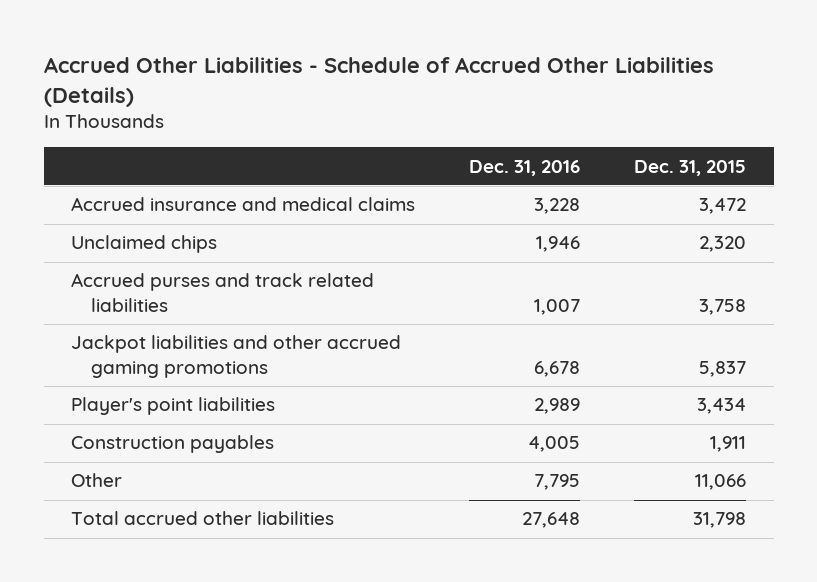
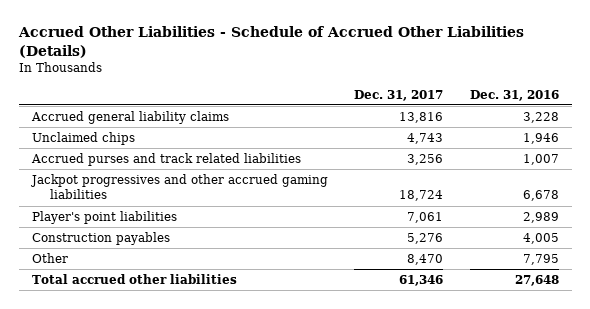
[634,159,747,176] Dec. 31, 2015 -> none
none -> [354,89,444,101] Dec. 31, 2017
[70,197,415,212] Accrued insurance and medical claims -> [30,110,229,124] Accrued general liability claims
[70,335,401,378] Jackpot liabilities and other accrued gaming promotions -> [29,173,328,200] Jackpot progressives and other accrued gaming liabilities

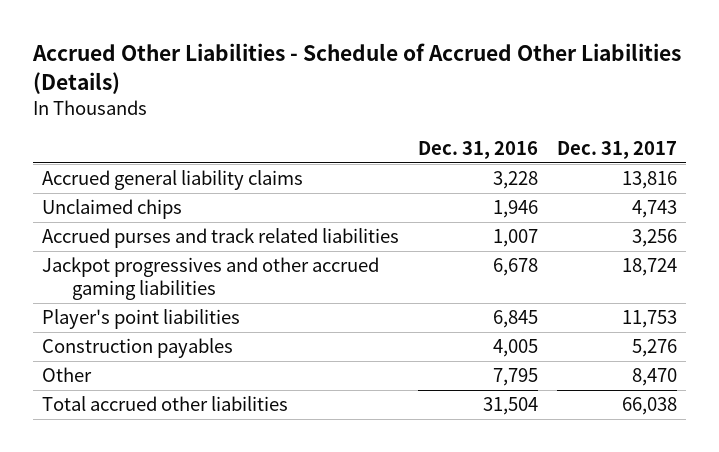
[407,211,444,223] 7,061 -> [621,310,677,329] 11,753
[522,211,559,223] 2,989 -> [492,310,538,329] 6,845
[399,274,444,286] 61,346 -> [621,397,677,416] 66,038
[514,274,559,286] 27,648 -> [482,397,538,416] 31,504

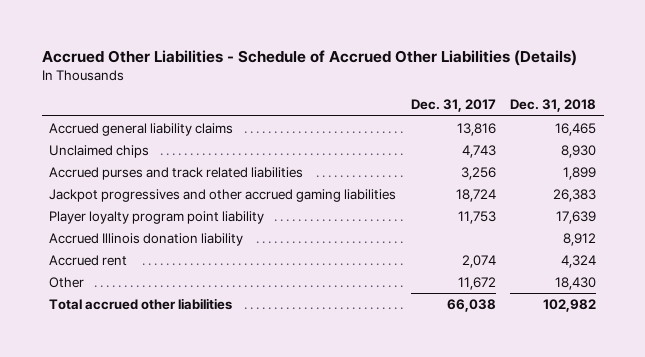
[417,140,538,159] Dec. 31, 2016 -> none
none -> [510,99,597,113] Dec. 31, 2018
[42,338,234,359] Construction payables -> none
[42,309,241,330] Player's point liabilities -> [48,210,264,224] Player loyalty program point liability
none -> [48,232,243,246] Accrued Illinois donation liability
none -> [48,254,127,266] Accrued rent
[631,368,677,387] 8,470 -> [457,276,496,290] 11,672

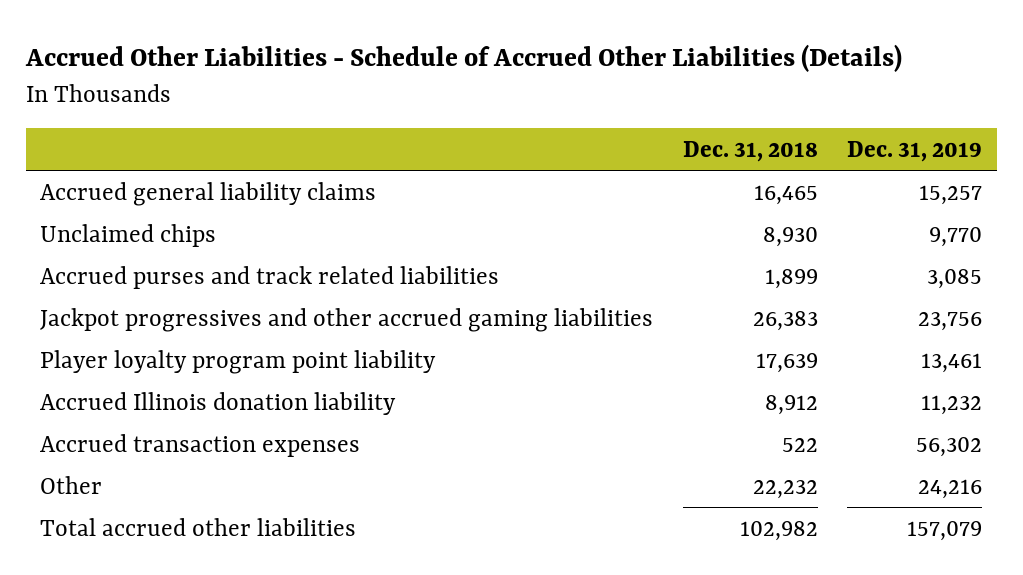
[410,99,496,113] Dec. 31, 2017 -> none
none -> [847,140,983,162] Dec. 31, 2019
[48,254,127,266] Accrued rent -> none
none -> [40,433,361,457] Accrued transaction expenses
[555,276,597,290] 18,430 -> [752,479,818,499] 22,232

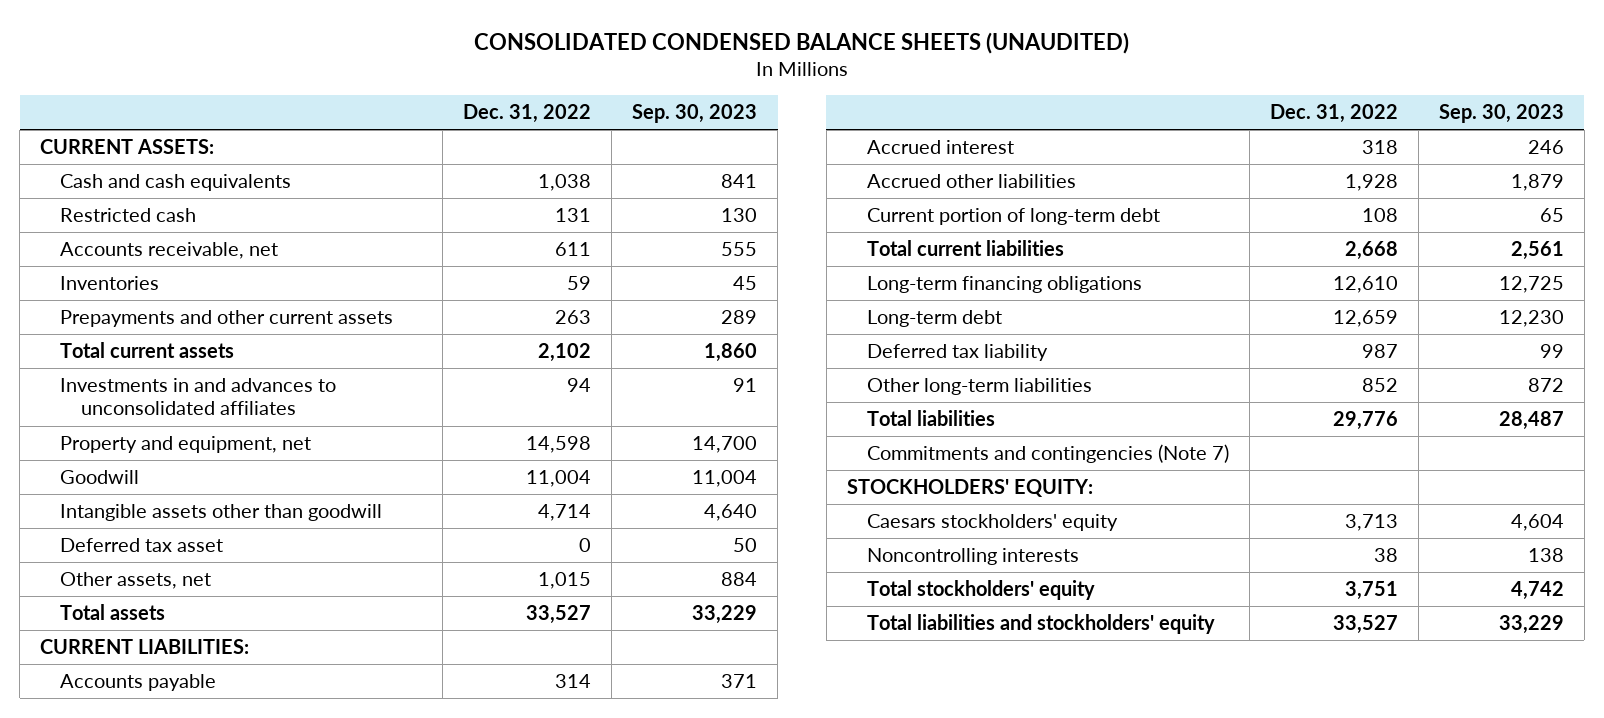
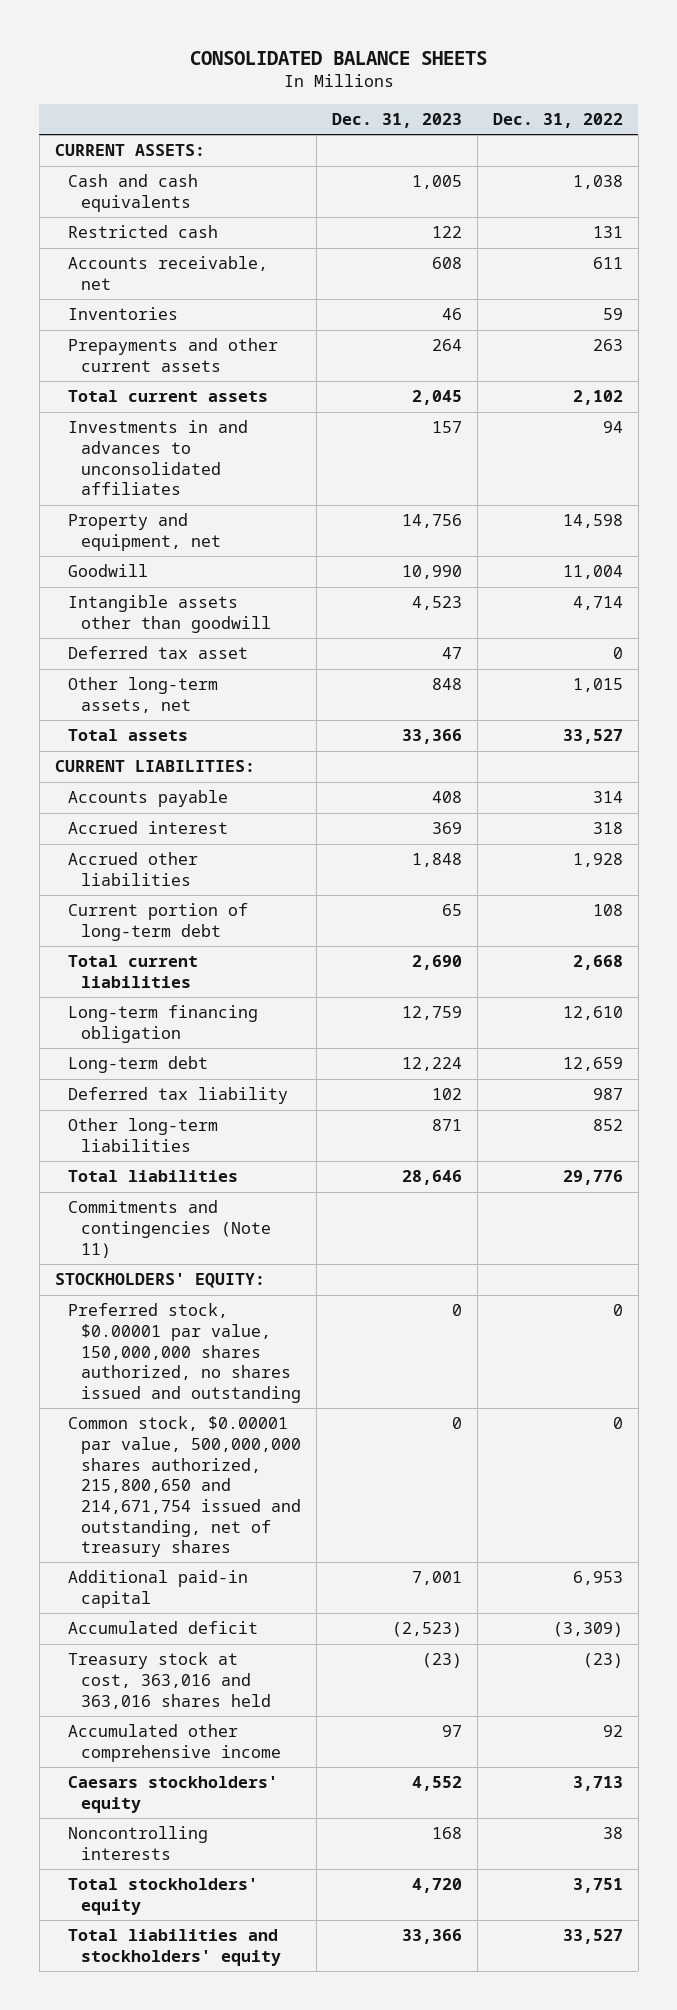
[473,31,1129,54] CONSOLIDATED CONDENSED BALANCE SHEETS (UNAUDITED) -> [189,50,487,65] CONSOLIDATED BALANCE SHEETS
[632,104,758,124] Sep. 30, 2023 -> none
none -> [332,112,463,128] Dec. 31, 2023
[60,572,212,590] Other assets, net -> [68,677,219,713] Other long-term assets, net
[866,276,1142,294] Long-term financing obligations -> [68,1005,259,1043] Long-term financing obligation
[866,444,1229,464] Commitments and contingencies (Note 7) -> [68,1200,272,1258] Commitments and contingencies (Note 11)
none -> [68,1303,302,1403] Preferred stock, $0.00001 par value, 150,000,000 shares authorized, no shares issued and outstanding
none -> [68,1416,302,1558] Common stock, $0.00001 par value, 500,000,000 shares authorized, 215,800,650 and 214,671,754 issued and outstanding, net of treasury shares
none -> [68,1570,249,1608] Additional paid-in capital
none -> [68,1621,259,1635] Accumulated deficit
none -> [68,1652,272,1709] Treasury stock at cost, 363,016 and 363,016 shares held
none -> [68,1724,282,1762] Accumulated other comprehensive income

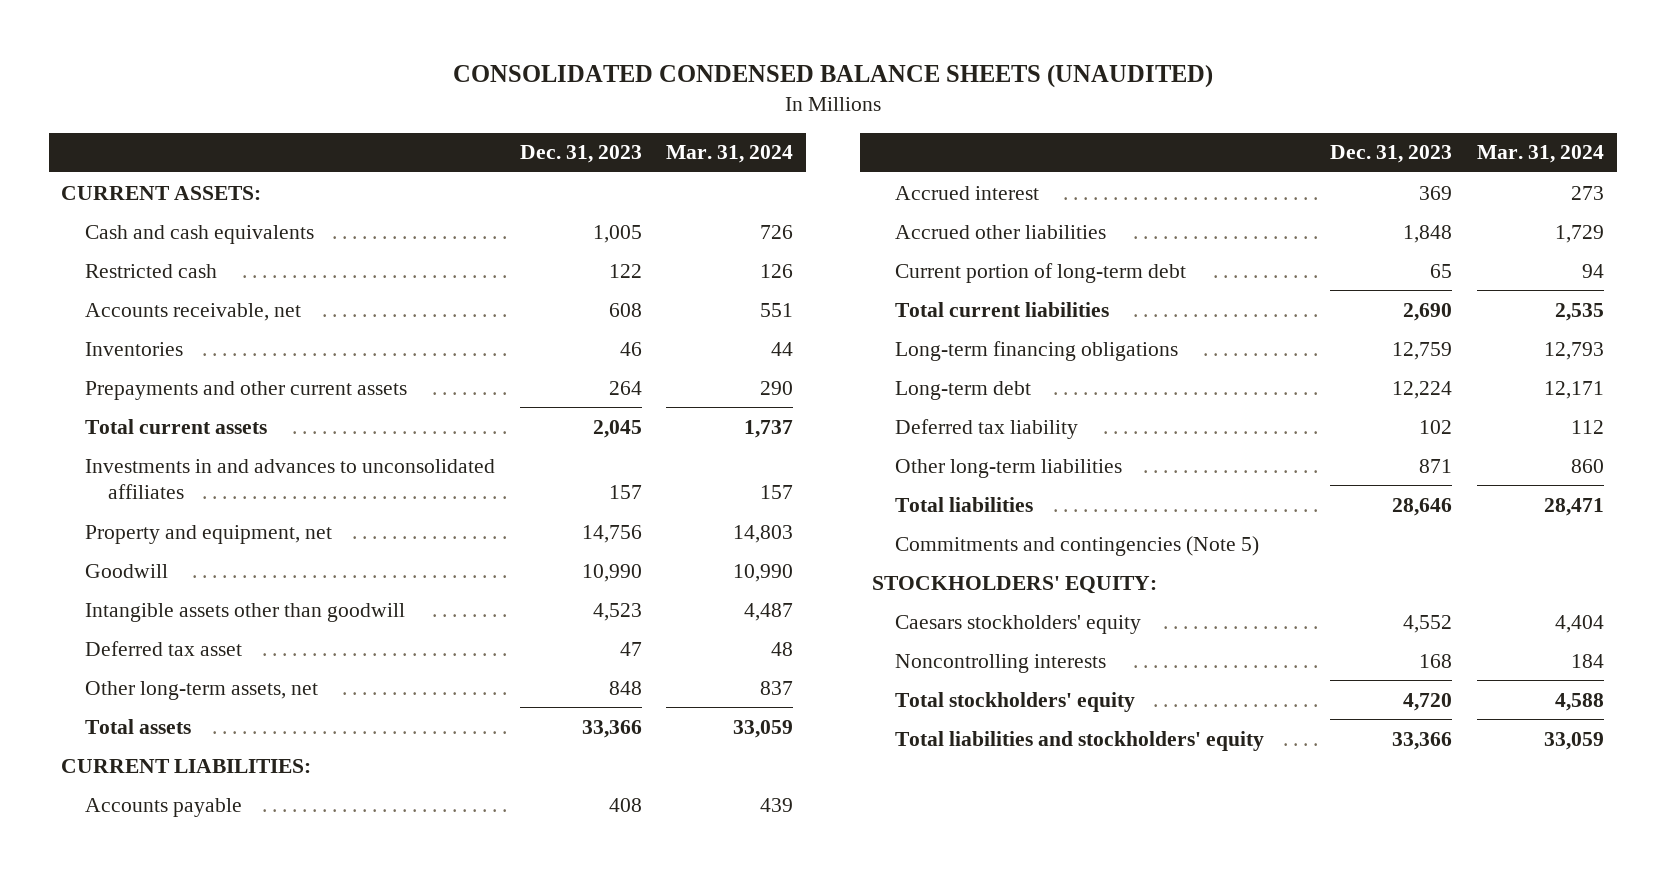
[189,50,487,65] CONSOLIDATED BALANCE SHEETS -> [452,65,1213,89] CONSOLIDATED CONDENSED BALANCE SHEETS (UNAUDITED)
[492,112,623,128] Dec. 31, 2022 -> none
none -> [666,145,794,164] Mar. 31, 2024
[68,1005,259,1043] Long-term financing obligation -> [895,340,1179,361] Long-term financing obligations
[68,1200,272,1258] Commitments and contingencies (Note 11) -> [895,535,1260,556] Commitments and contingencies (Note 5)
[68,1303,302,1403] Preferred stock, $0.00001 par value, 150,000,000 shares authorized, no shares issued and outstanding -> none
[68,1416,302,1558] Common stock, $0.00001 par value, 500,000,000 shares authorized, 215,800,650 and 214,671,754 issued and outstanding, net of treasury shares -> none
[68,1570,249,1608] Additional paid-in capital -> none
[68,1621,259,1635] Accumulated deficit -> none
[68,1652,272,1709] Treasury stock at cost, 363,016 and 363,016 shares held -> none
[68,1724,282,1762] Accumulated other comprehensive income -> none

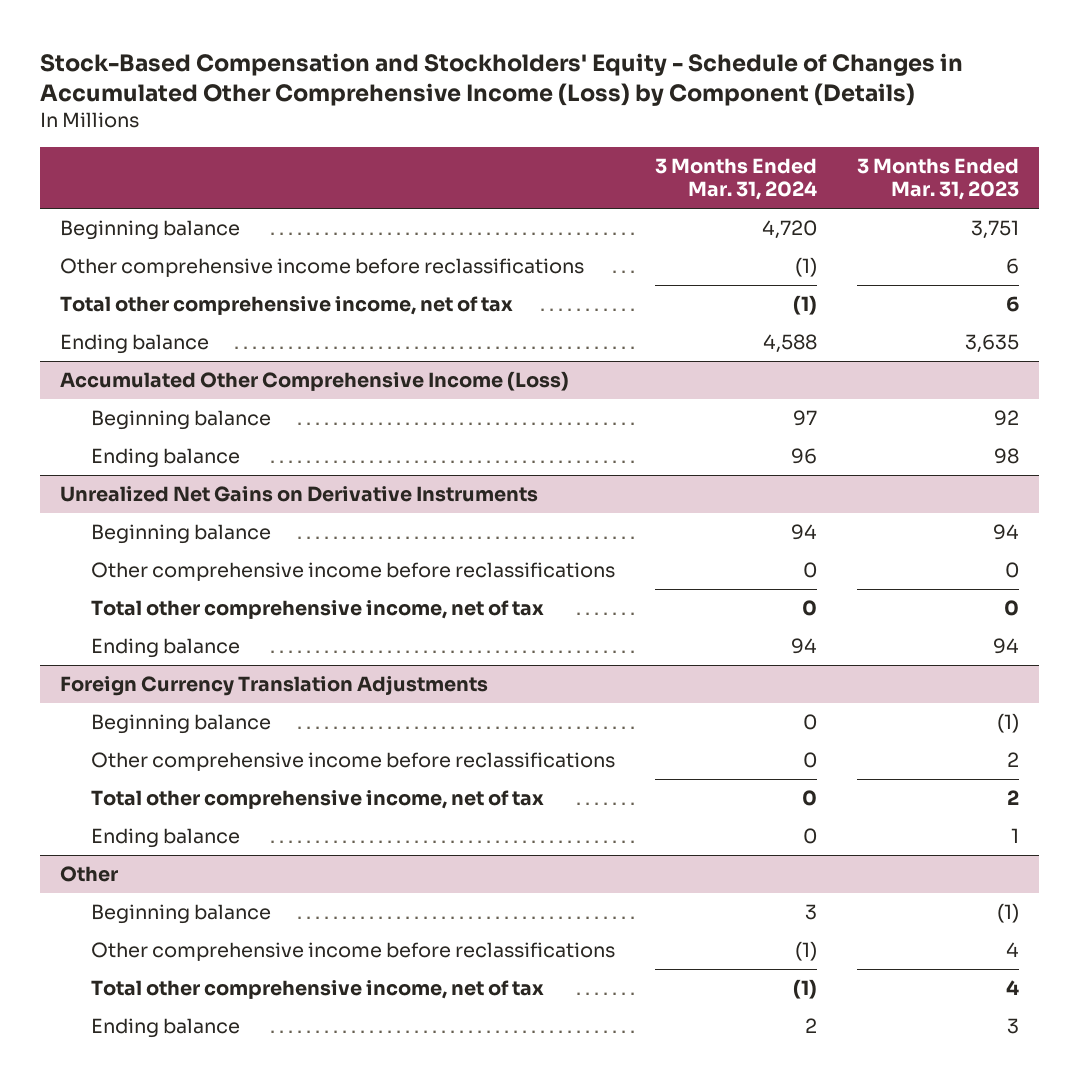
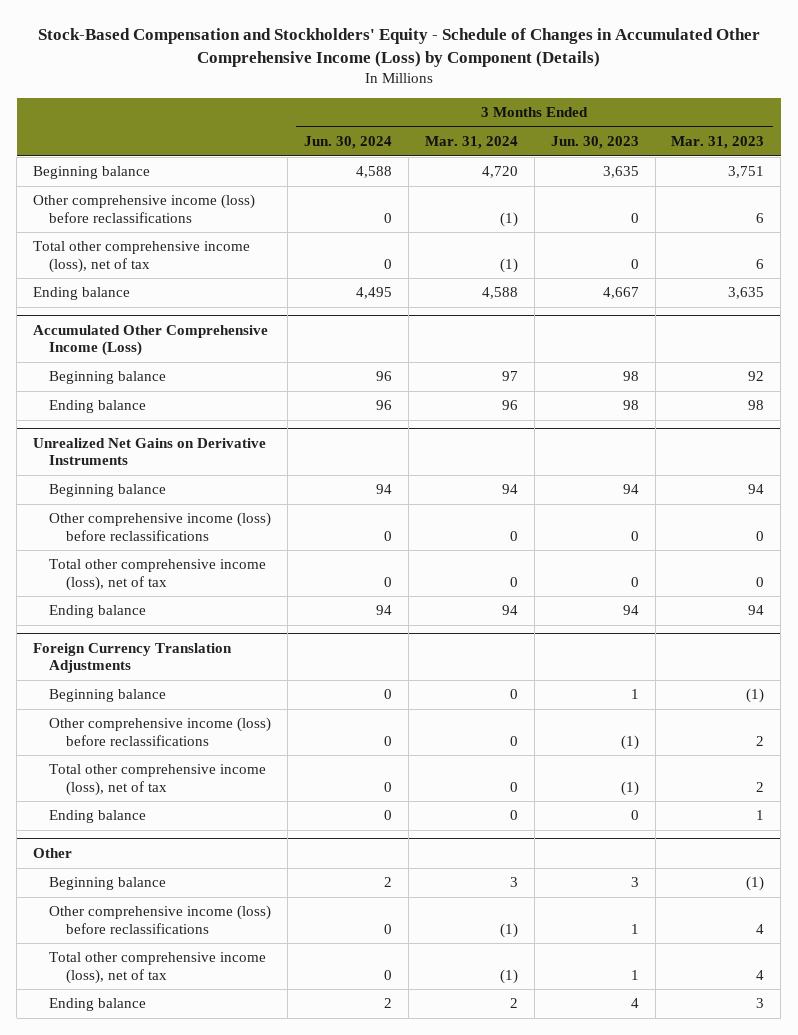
none -> [304,136,393,150] Jun. 30, 2024
none -> [550,136,639,150] Jun. 30, 2023
[60,258,585,278] Other comprehensive income before reclassifications -> [33,194,256,223] Other comprehensive income (loss) before reclassifications
[60,296,514,316] Total other comprehensive income, net of tax -> [33,241,251,273] Total other comprehensive income (loss), net of tax
[91,562,616,582] Other comprehensive income before reclassifications -> [49,512,272,541] Other comprehensive income (loss) before reclassifications
[91,600,545,620] Total other comprehensive income, net of tax -> [49,559,267,591] Total other comprehensive income (loss), net of tax
[91,752,616,772] Other comprehensive income before reclassifications -> [49,717,272,746] Other comprehensive income (loss) before reclassifications
[91,790,545,810] Total other comprehensive income, net of tax -> [49,764,267,796] Total other comprehensive income (loss), net of tax
[91,942,616,962] Other comprehensive income before reclassifications -> [49,905,272,934] Other comprehensive income (loss) before reclassifications
[91,980,545,1000] Total other comprehensive income, net of tax -> [49,952,267,984] Total other comprehensive income (loss), net of tax

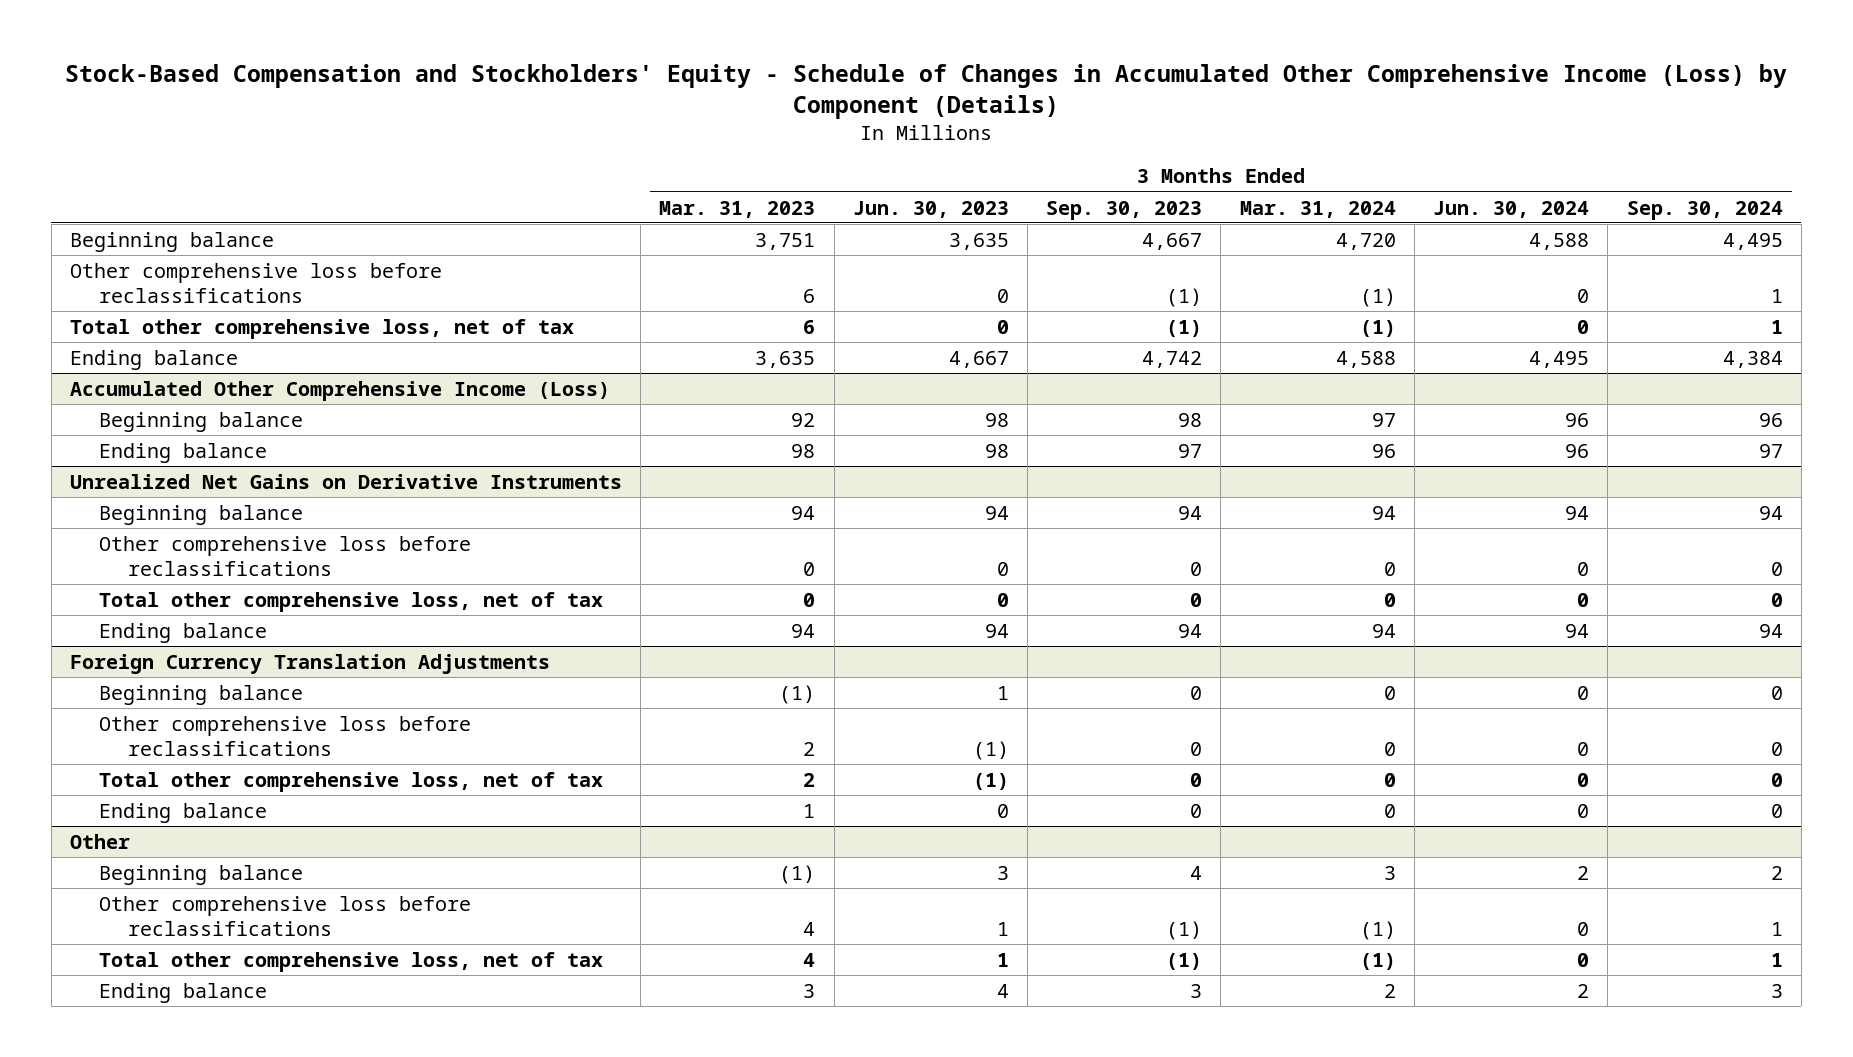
none -> [1046,200,1203,220] Sep. 30, 2023
none -> [1626,200,1783,220] Sep. 30, 2024
[33,194,256,223] Other comprehensive income (loss) before reclassifications -> [69,262,442,304] Other comprehensive loss before reclassifications
[33,241,251,273] Total other comprehensive income (loss), net of tax -> [69,318,574,339] Total other comprehensive loss, net of tax
[49,512,272,541] Other comprehensive income (loss) before reclassifications -> [98,535,471,577] Other comprehensive loss before reclassifications
[49,559,267,591] Total other comprehensive income (loss), net of tax -> [98,591,603,612] Total other comprehensive loss, net of tax
[49,717,272,746] Other comprehensive income (loss) before reclassifications -> [98,715,471,757] Other comprehensive loss before reclassifications
[49,764,267,796] Total other comprehensive income (loss), net of tax -> [98,771,603,792] Total other comprehensive loss, net of tax
[49,905,272,934] Other comprehensive income (loss) before reclassifications -> [98,895,471,937] Other comprehensive loss before reclassifications
[49,952,267,984] Total other comprehensive income (loss), net of tax -> [98,951,603,972] Total other comprehensive loss, net of tax

